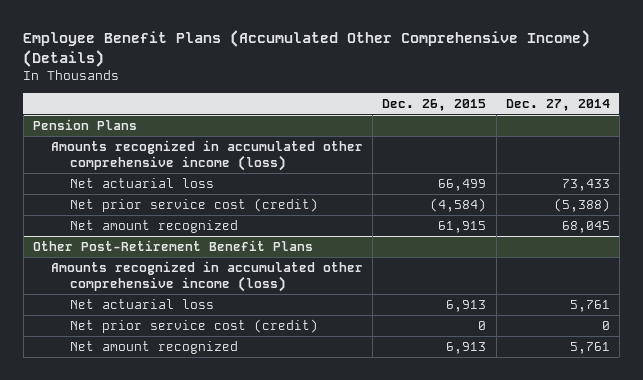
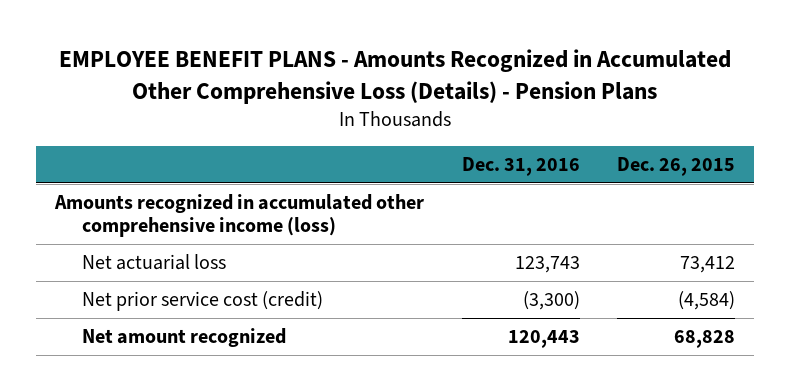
[23,30,591,67] Employee Benefit Plans (Accumulated Other Comprehensive Income) (Details) -> [59,49,732,104] EMPLOYEE BENEFIT PLANS - Amounts Recognized in Accumulated Other Comprehensive Loss (Details) - Pension Plans
[505,98,610,111] Dec. 27, 2014 -> none
none -> [461,157,580,177] Dec. 31, 2016
[32,118,137,130] Pension Plans -> none
[438,178,487,191] 66,499 -> [680,255,736,273] 73,412
[32,239,313,251] Other Post-Retirement Benefit Plans -> none
[51,260,364,293] Amounts recognized in accumulated other comprehensive income (loss) -> none
[69,298,214,309] Net actuarial loss -> none
[69,318,318,333] Net prior service cost (credit) -> none
[69,340,238,354] Net amount recognized -> none
[438,220,487,233] 61,915 -> [674,329,736,348] 68,828

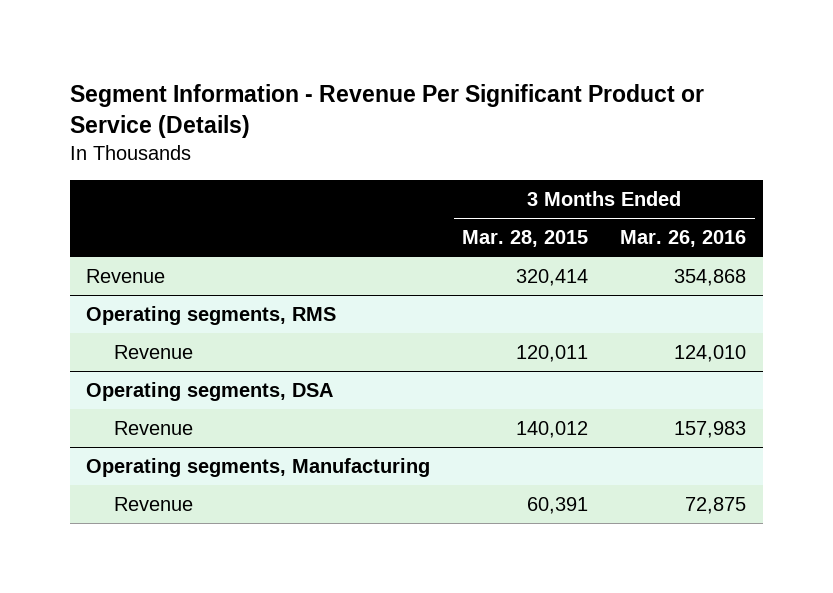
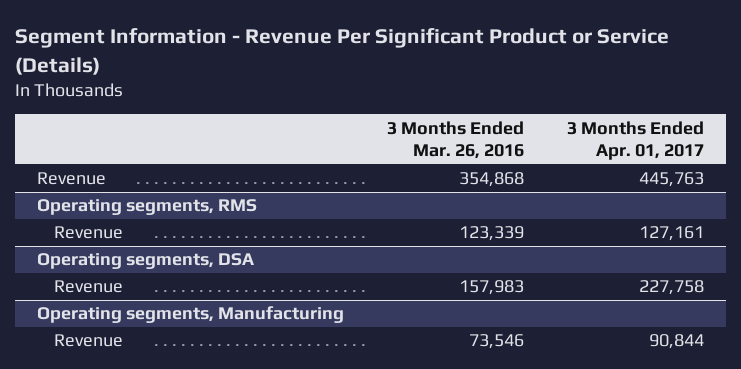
[462,230,589,248] Mar. 28, 2015 -> none
none -> [567,120,705,161] 3 Months Ended Apr. 01, 2017
[674,344,747,362] 124,010 -> [459,226,525,242] 123,339
[685,496,747,514] 72,875 -> [469,334,525,350] 73,546

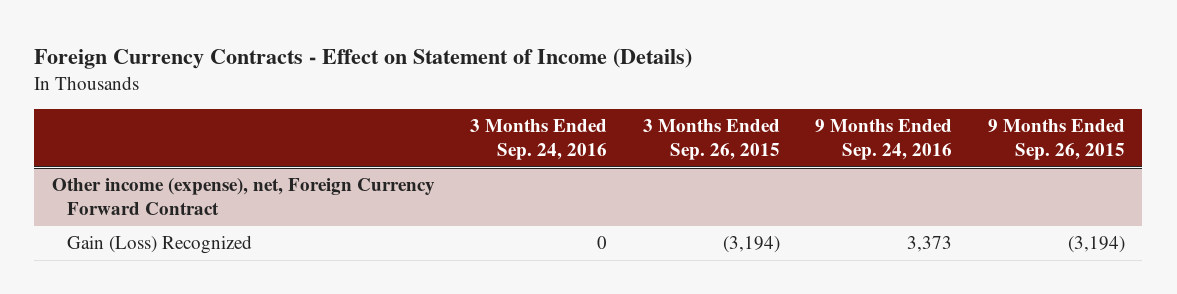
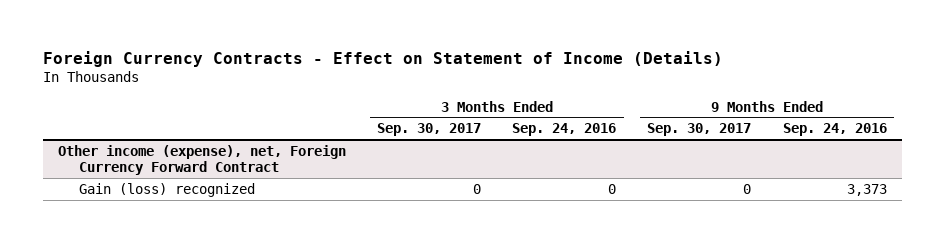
[642,119,780,160] 3 Months Ended Sep. 26, 2015 -> none
[987,119,1125,160] 9 Months Ended Sep. 26, 2015 -> none
none -> [377,123,482,137] Sep. 30, 2017
none -> [647,123,752,137] Sep. 30, 2017
[67,235,253,255] Gain (Loss) Recognized -> [78,182,255,197] Gain (loss) recognized

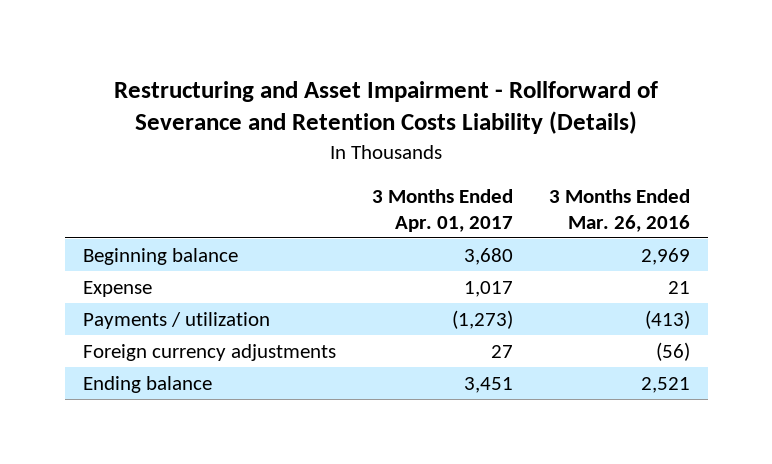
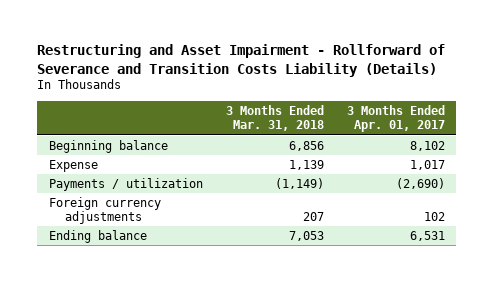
[114,80,659,135] Restructuring and Asset Impairment - Rollforward of Severance and Retention Costs Liability (Details) -> [37,44,446,77] Restructuring and Asset Impairment - Rollforward of Severance and Transition Costs Liability (Details)
[548,189,690,232] 3 Months Ended Mar. 26, 2016 -> none
none -> [225,105,324,132] 3 Months Ended Mar. 31, 2018
[463,247,513,265] 3,680 -> [409,140,445,151] 8,102
[451,309,513,329] (1,273) -> [395,177,445,189] (2,690)
[490,344,513,358] 27 -> [423,211,445,221] 102
[463,376,513,393] 3,451 -> [409,230,445,241] 6,531

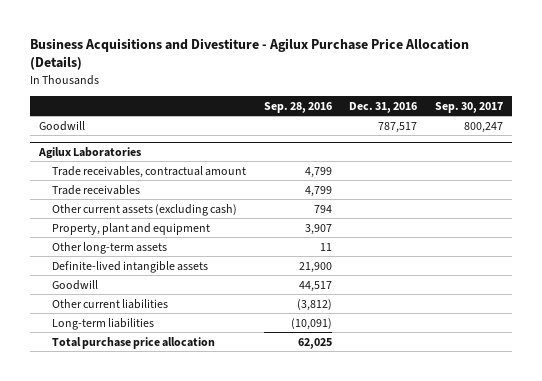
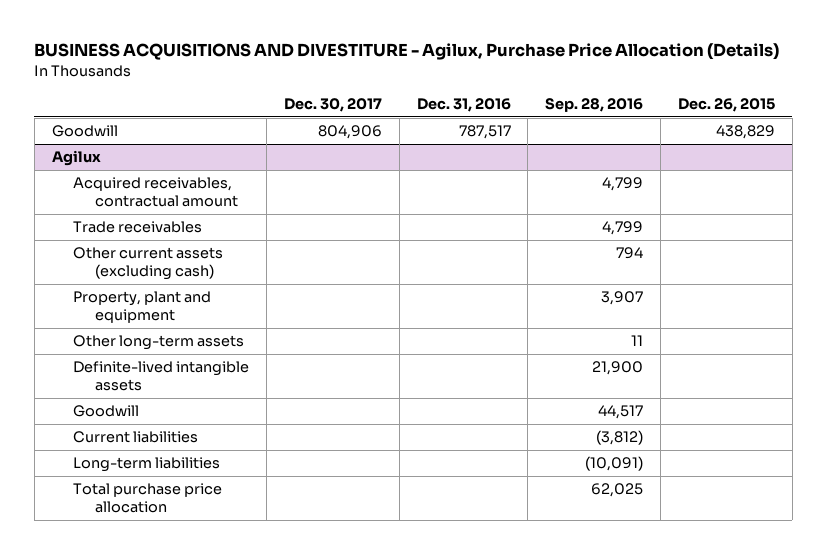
[29,37,469,71] Business Acquisitions and Divestiture - Agilux Purchase Price Allocation (Details) -> [34,43,780,61] BUSINESS ACQUISITIONS AND DIVESTITURE - Agilux, Purchase Price Allocation (Details)
[435,101,504,113] Sep. 30, 2017 -> none
none -> [283,97,382,112] Dec. 30, 2017
none -> [678,97,776,112] Dec. 26, 2015
[37,146,141,159] Agilux Laboratories -> [51,150,101,167] Agilux
[51,165,246,178] Trade receivables, contractual amount -> [73,177,238,208] Acquired receivables, contractual amount
[51,298,168,309] Other current liabilities -> [73,431,199,444] Current liabilities

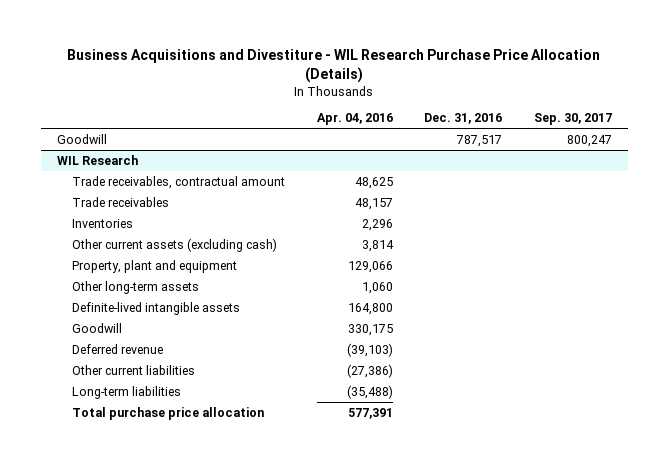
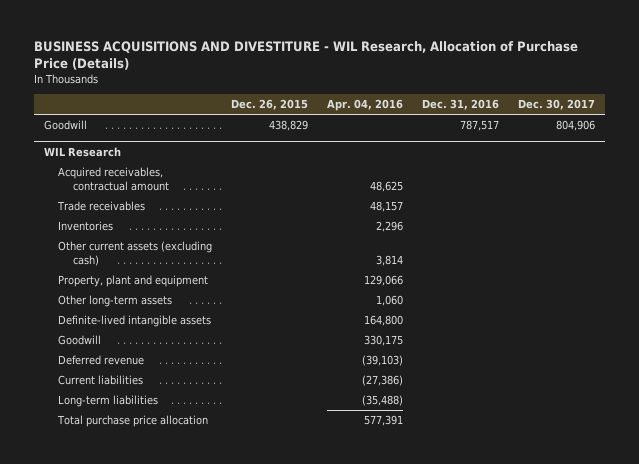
[67,48,601,83] Business Acquisitions and Divestiture - WIL Research Purchase Price Allocation (Details) -> [34,41,579,71] BUSINESS ACQUISITIONS AND DIVESTITURE - WIL Research, Allocation of Purchase Price (Details)
[534,113,613,126] Sep. 30, 2017 -> none
none -> [231,99,309,111] Dec. 26, 2015
none -> [518,99,596,111] Dec. 30, 2017
[72,175,286,189] Trade receivables, contractual amount -> [58,167,169,191] Acquired receivables, contractual amount
[72,364,196,375] Other current liabilities -> [58,375,144,386] Current liabilities

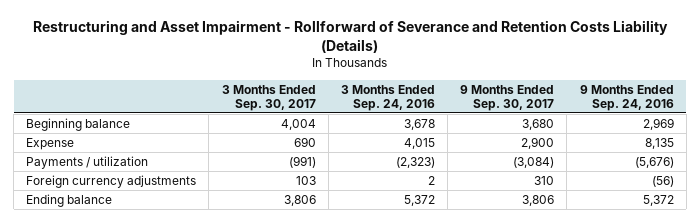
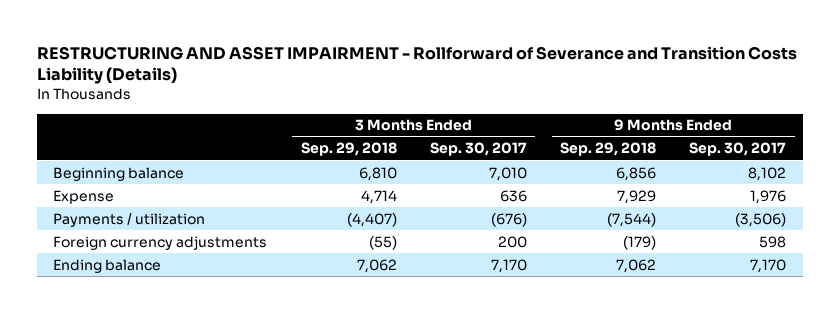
[32,20,668,54] Restructuring and Asset Impairment - Rollforward of Severance and Retention Costs Liability (Details) -> [36,45,797,85] RESTRUCTURING AND ASSET IMPAIRMENT - Rollforward of Severance and Transition Costs Liability (Details)
[340,84,435,111] 3 Months Ended Sep. 24, 2016 -> none
[579,84,674,111] 9 Months Ended Sep. 24, 2016 -> none
none -> [300,142,397,157] Sep. 29, 2018
none -> [560,142,657,157] Sep. 29, 2018
[280,118,316,130] 4,004 -> [488,166,527,181] 7,010
[522,118,555,130] 3,680 -> [748,166,787,181] 8,102
[293,136,316,147] 690 -> [499,189,527,202] 636
[521,136,555,149] 2,900 -> [750,189,787,204] 1,976
[288,155,316,168] (991) -> [490,212,527,227] (676)
[513,156,555,168] (3,084) -> [735,212,787,227] (3,506)
[295,175,316,185] 103 -> [497,235,527,248] 200
[534,175,555,185] 310 -> [759,235,787,248] 598
[283,194,316,206] 3,806 -> [490,258,527,273] 7,170
[522,194,555,206] 3,806 -> [750,258,787,273] 7,170

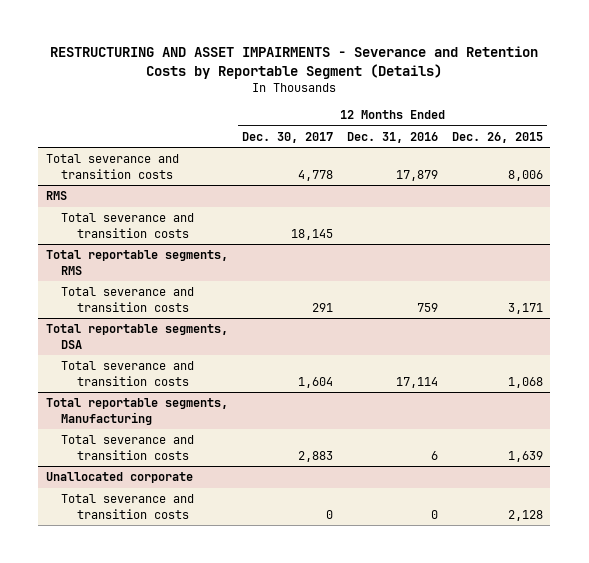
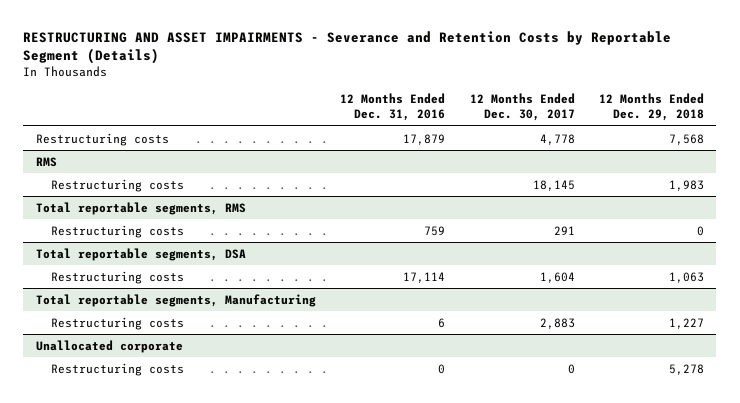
[452,131,544,143] Dec. 26, 2015 -> none
none -> [599,93,705,122] 12 Months Ended Dec. 29, 2018
[45,154,179,179] Total severance and transition costs -> [35,132,169,146] Restructuring costs
[61,213,195,238] Total severance and transition costs -> [51,178,185,192] Restructuring costs
[61,287,195,312] Total severance and transition costs -> [51,224,185,238] Restructuring costs
[61,361,195,386] Total severance and transition costs -> [51,270,185,284] Restructuring costs
[61,435,195,460] Total severance and transition costs -> [51,316,185,330] Restructuring costs
[61,494,195,519] Total severance and transition costs -> [51,362,185,376] Restructuring costs

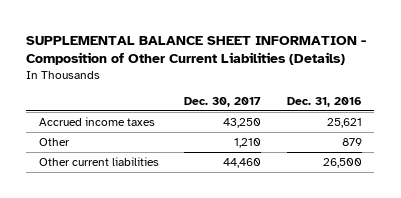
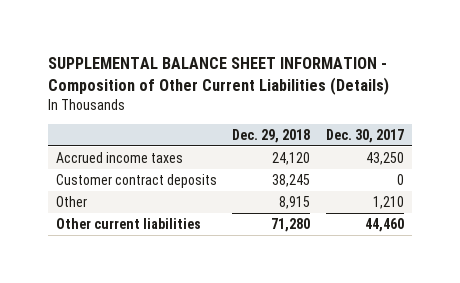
[286,96,362,107] Dec. 31, 2016 -> none
none -> [232,128,311,143] Dec. 29, 2018
none -> [55,173,217,188] Customer contract deposits

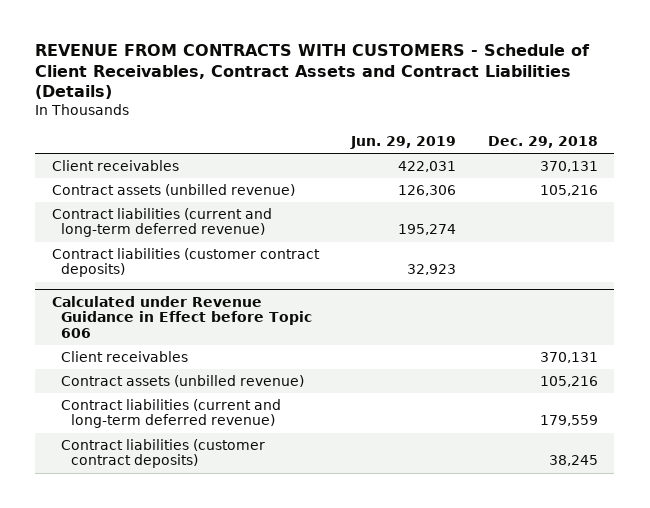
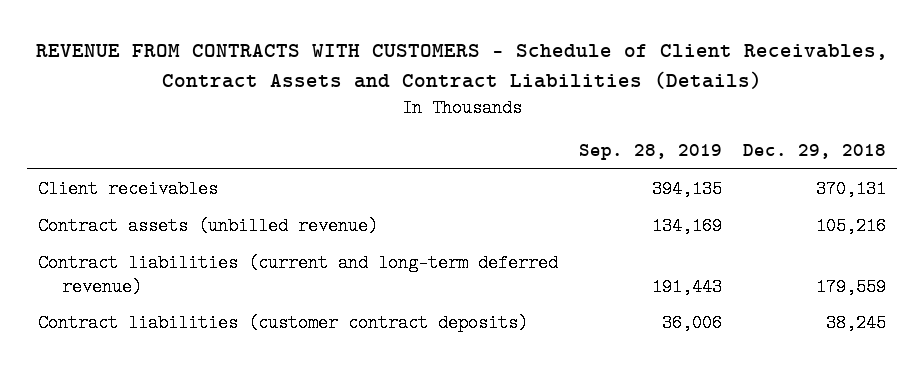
[349,135,456,149] Jun. 29, 2019 -> none
none -> [578,144,722,161] Sep. 28, 2019
[51,208,272,238] Contract liabilities (current and long-term deferred revenue) -> none
[51,248,320,278] Contract liabilities (customer contract deposits) -> none
[51,295,313,338] Calculated under Revenue Guidance in Effect before Topic 606 -> none
[61,351,189,363] Client receivables -> none
[61,375,305,388] Contract assets (unbilled revenue) -> none

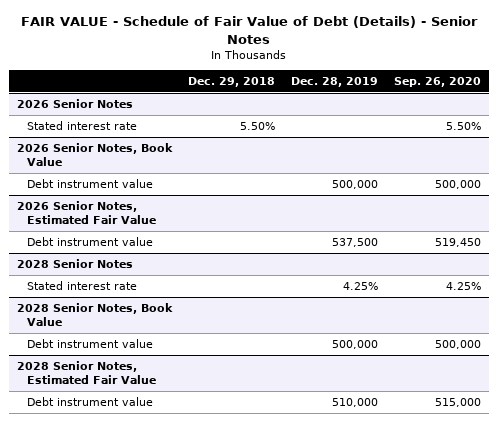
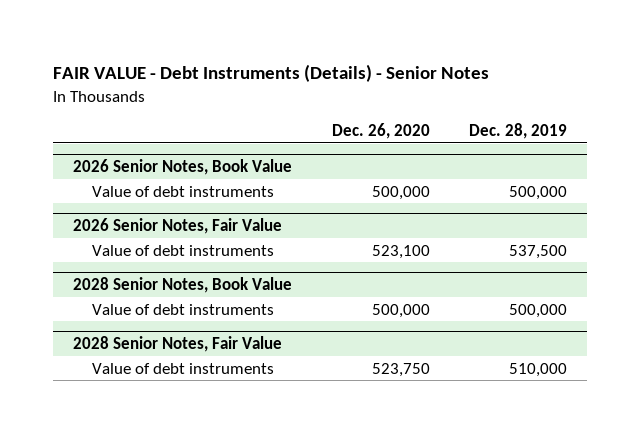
[21,16,479,44] FAIR VALUE - Schedule of Fair Value of Debt (Details) - Senior Notes -> [53,64,490,83] FAIR VALUE - Debt Instruments (Details) - Senior Notes
[188,76,276,87] Dec. 29, 2018 -> none
[394,76,482,87] Sep. 26, 2020 -> none
none -> [331,122,430,139] Dec. 26, 2020
[17,99,134,109] 2026 Senior Notes -> none
[26,121,137,131] Stated interest rate -> none
[17,259,134,269] 2028 Senior Notes -> none
[26,281,137,291] Stated interest rate -> none
[26,179,153,189] Debt instrument value -> [92,185,275,197] Value of debt instruments
[17,201,156,224] 2026 Senior Notes, Estimated Fair Value -> [72,217,282,234] 2026 Senior Notes, Fair Value
[26,237,153,247] Debt instrument value -> [92,244,275,256] Value of debt instruments
[26,339,153,349] Debt instrument value -> [92,303,275,315] Value of debt instruments
[17,361,156,384] 2028 Senior Notes, Estimated Fair Value -> [72,335,282,352] 2028 Senior Notes, Fair Value
[26,397,153,407] Debt instrument value -> [92,362,275,374] Value of debt instruments

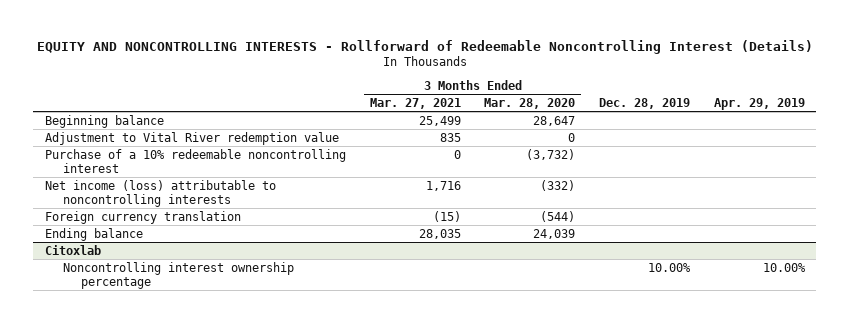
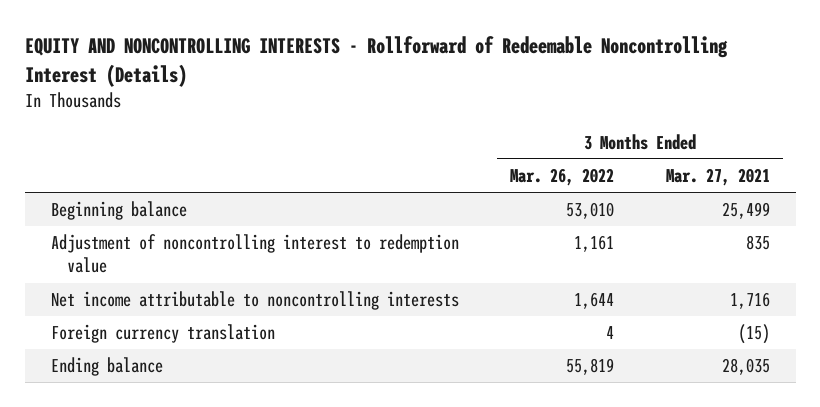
[484,98,576,110] Mar. 28, 2020 -> none
[598,98,690,110] Dec. 28, 2019 -> none
[713,98,805,111] Apr. 29, 2019 -> none
none -> [510,167,615,186] Mar. 26, 2022
[45,148,347,173] Purchase of a 10% redeemable noncontrolling interest -> none
[45,131,340,145] Adjustment to Vital River redemption value -> [50,234,459,274] Adjustment of noncontrolling interest to redemption value
[45,179,277,207] Net income (loss) attributable to noncontrolling interests -> [50,291,459,311] Net income attributable to noncontrolling interests
[45,244,102,255] Citoxlab -> none
[63,261,295,289] Noncontrolling interest ownership percentage -> none

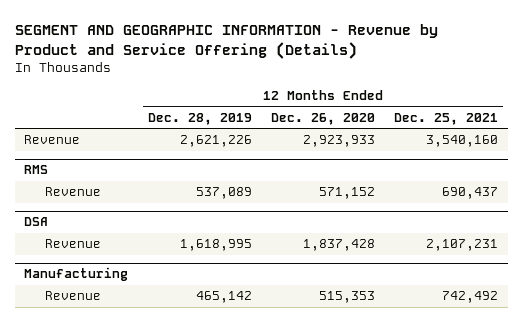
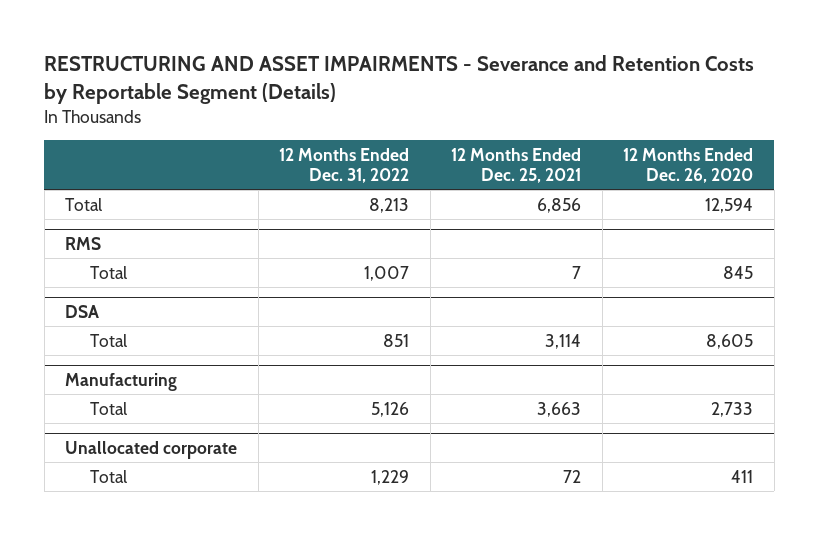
[14,23,438,59] SEGMENT AND GEOGRAPHIC INFORMATION - Revenue by Product and Service Offering (Details) -> [44,55,755,104] RESTRUCTURING AND ASSET IMPAIRMENTS - Severance and Retention Costs by Reportable Segment (Details)
[147,112,252,125] Dec. 28, 2019 -> none
none -> [279,147,410,184] 12 Months Ended Dec. 31, 2022
[24,135,81,145] Revenue -> none
none -> [65,197,103,211] Total
[44,187,101,197] Revenue -> none
none -> [90,265,128,279] Total
[44,239,101,249] Revenue -> none
none -> [90,333,128,347] Total
[44,291,101,301] Revenue -> none
none -> [90,401,128,415] Total
none -> [65,440,238,459] Unallocated corporate
none -> [90,469,128,483] Total

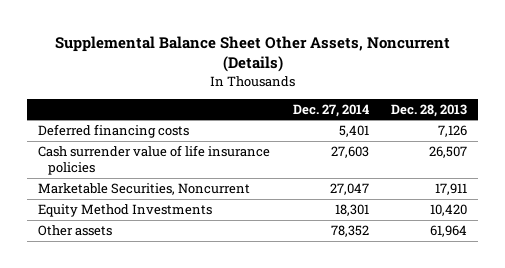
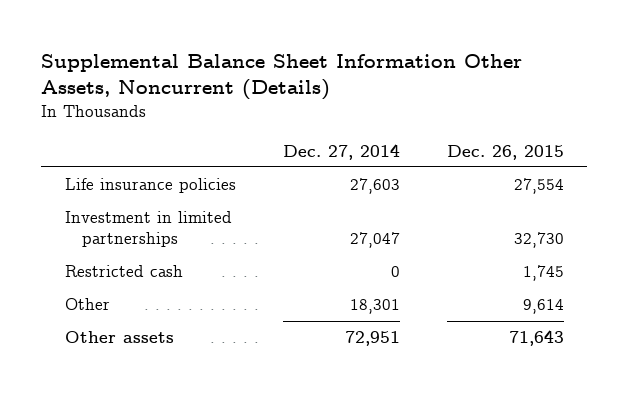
[54,35,450,73] Supplemental Balance Sheet Other Assets, Noncurrent (Details) -> [41,53,523,101] Supplemental Balance Sheet Information Other Assets, Noncurrent (Details)
[390,103,467,117] Dec. 28, 2013 -> none
none -> [446,144,564,160] Dec. 26, 2015
[38,124,190,139] Deferred financing costs -> none
[38,145,271,176] Cash surrender value of life insurance policies -> [64,178,236,194] Life insurance policies
[38,183,251,196] Marketable Securities, Noncurrent -> [64,211,232,248] Investment in limited partnerships
none -> [64,265,183,278] Restricted cash
[38,204,213,218] Equity Method Investments -> [64,298,110,311] Other
[330,225,369,238] 78,352 -> [344,331,400,347] 72,951

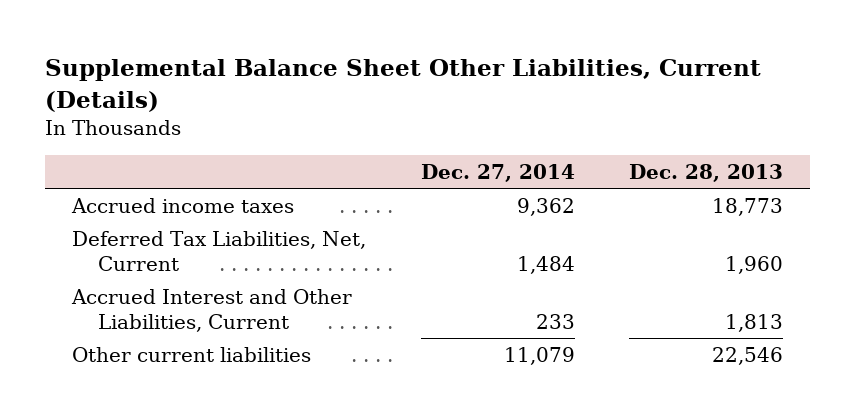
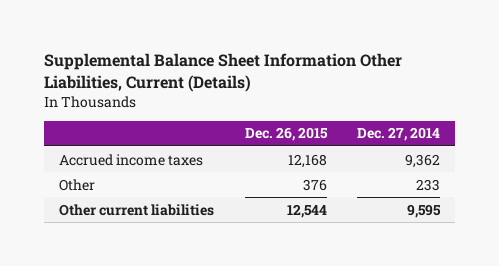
[45,59,762,112] Supplemental Balance Sheet Other Liabilities, Current (Details) -> [43,52,402,92] Supplemental Balance Sheet Information Other Liabilities, Current (Details)
[628,163,783,182] Dec. 28, 2013 -> none
none -> [244,127,328,142] Dec. 26, 2015
[72,230,367,272] Deferred Tax Liabilities, Net, Current -> none
[71,288,353,333] Accrued Interest and Other Liabilities, Current -> [59,178,96,191] Other
[503,346,575,365] 11,079 -> [407,203,442,218] 9,595

